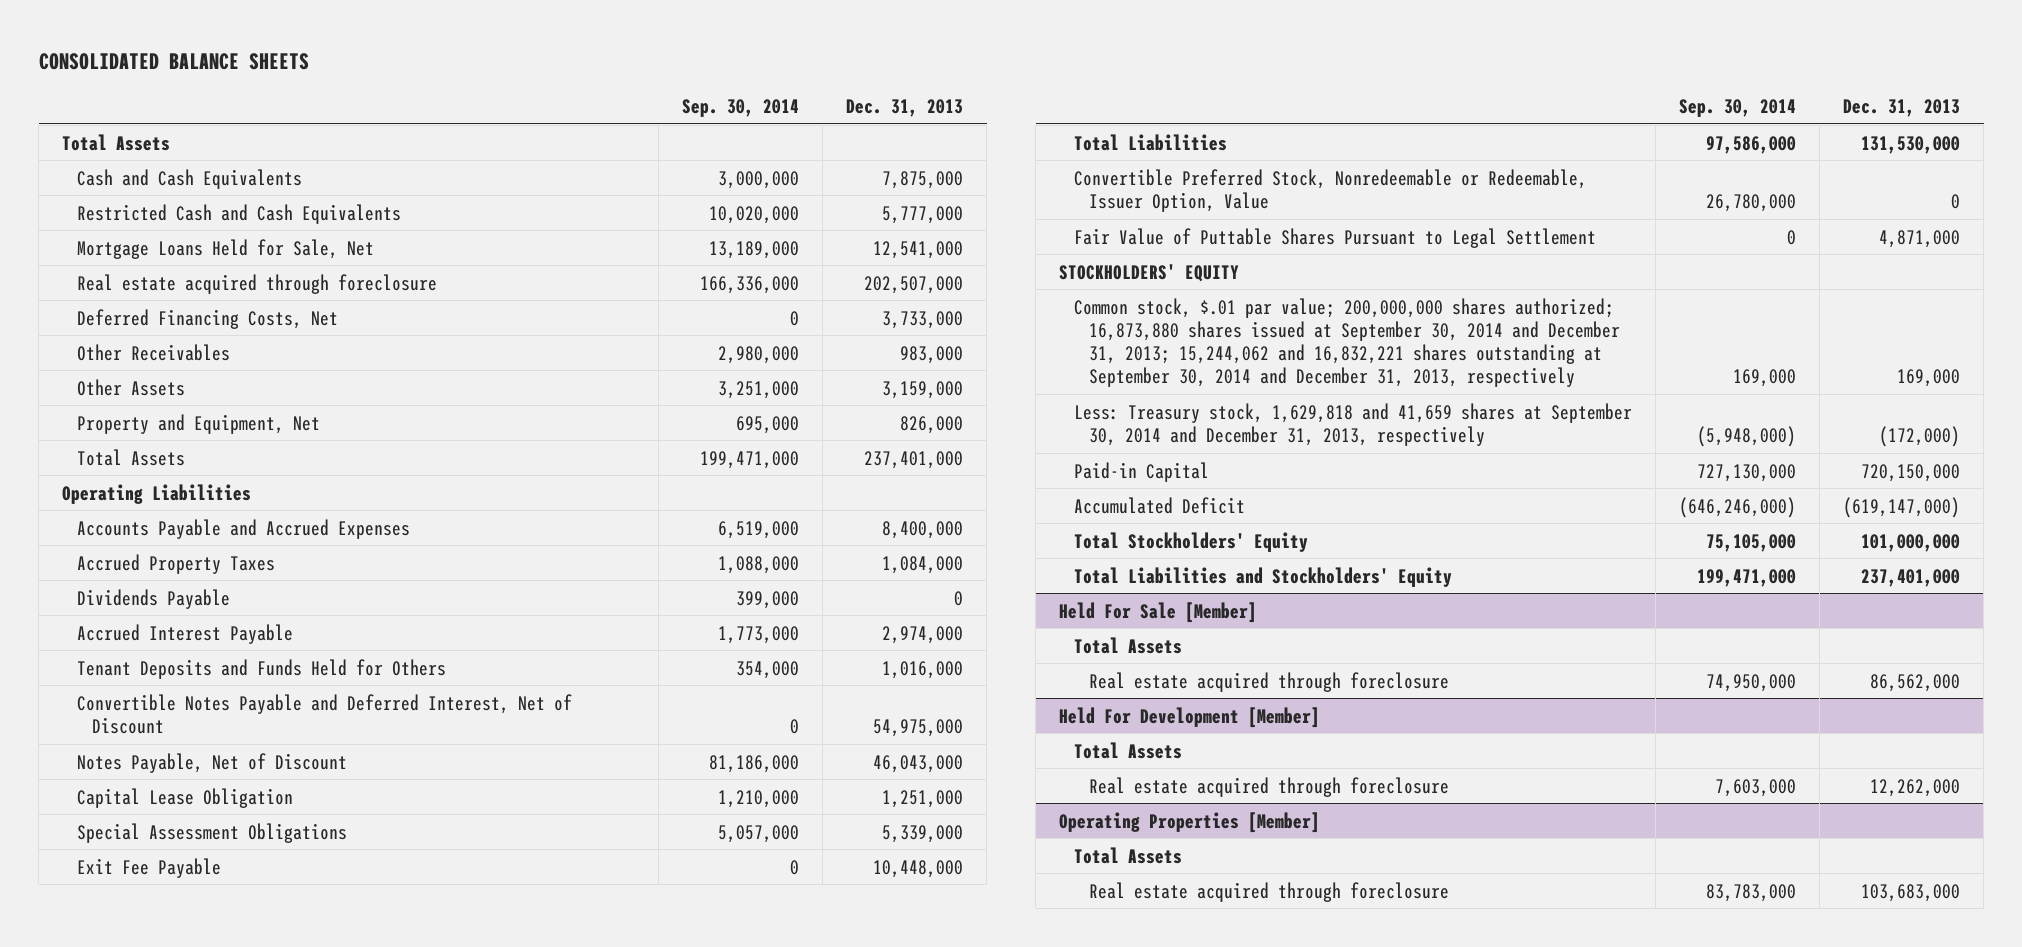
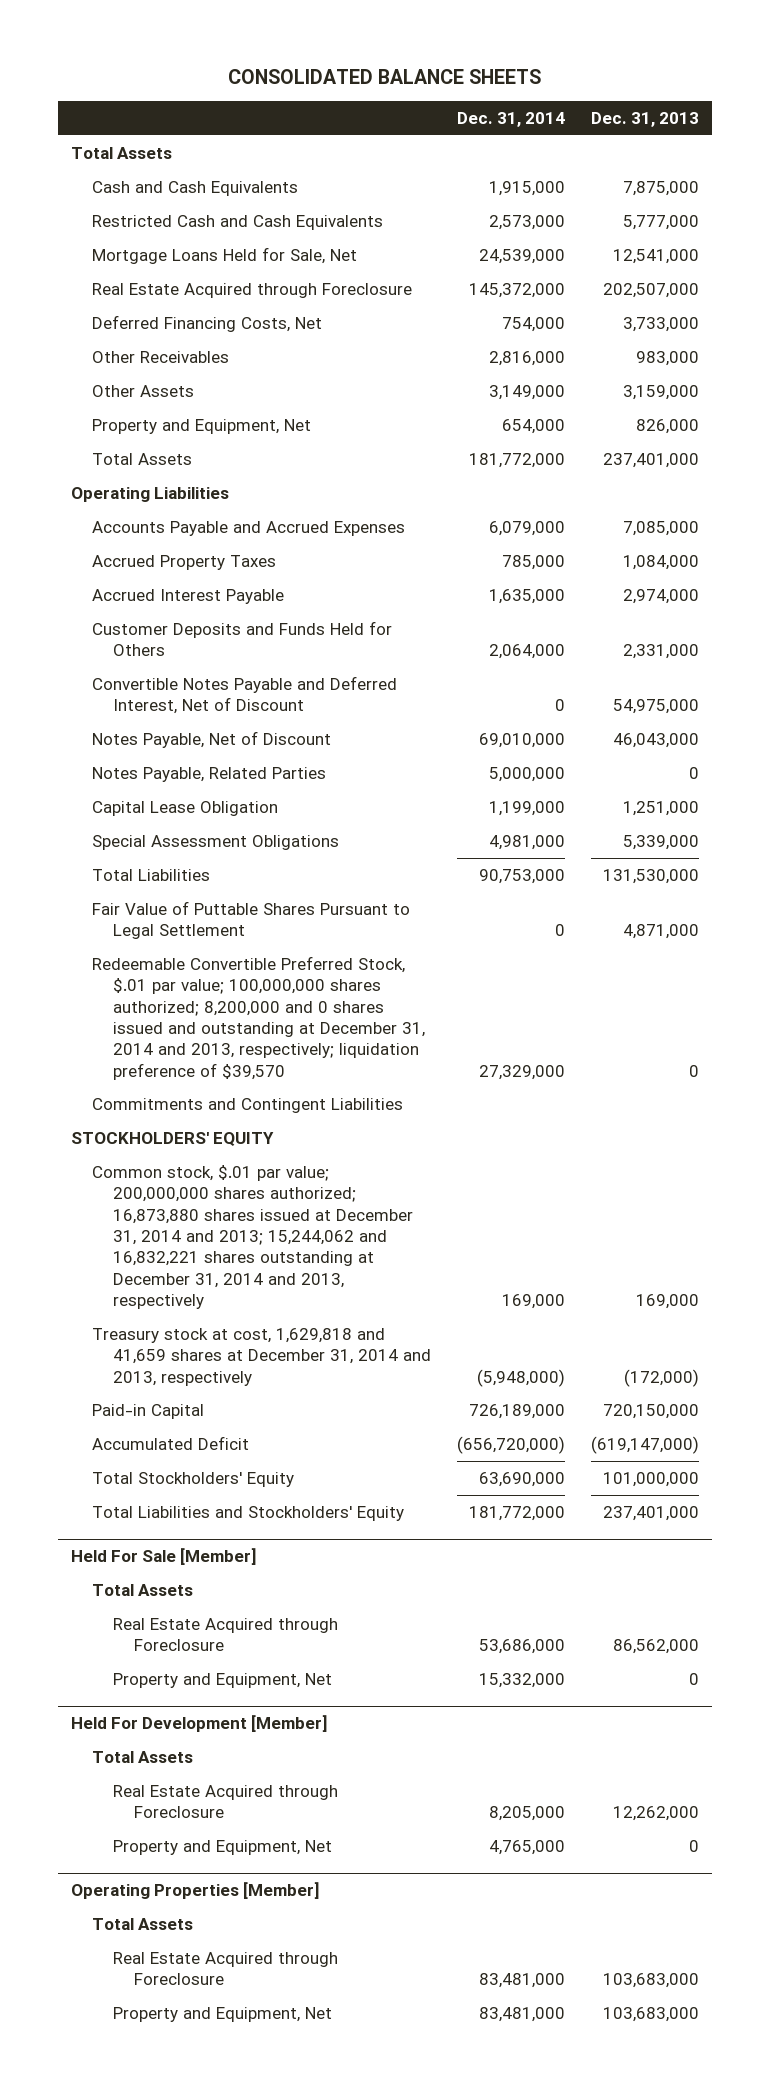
[682,99,800,118] Sep. 30, 2014 -> none
none -> [456,112,565,128] Dec. 31, 2014
[77,273,438,294] Real estate acquired through foreclosure -> [92,282,413,298] Real Estate Acquired through Foreclosure
[882,520,964,539] 8,400,000 -> [622,520,699,536] 7,085,000
[77,588,231,609] Dividends Payable -> none
[77,658,447,679] Tenant Deposits and Funds Held for Others -> [92,620,393,657] Customer Deposits and Funds Held for Others
[882,660,964,679] 1,016,000 -> [622,644,699,660] 2,331,000
none -> [92,766,327,782] Notes Payable, Related Parties
[77,857,222,878] Exit Fee Payable -> none
[1073,168,1587,212] Convertible Preferred Stock, Nonredeemable or Redeemable, Issuer Option, Value -> none
none -> [92,955,426,1080] Redeemable Convertible Preferred Stock, $.01 par value; 100,000,000 shares authorized; 8,200,000 and 0 shares issued and outstanding at December 31, 2014 and 2013, respectively; liquidation preference of $39,570
none -> [92,1097,404,1113] Commitments and Contingent Liabilities
[1073,297,1620,388] Common stock, $.01 par value; 200,000,000 shares authorized; 16,873,880 shares issued at September 30, 2014 and December 31, 2013; 15,244,062 and 16,832,221 shares outstanding at September 30, 2014 and December 31, 2013, respectively -> [92,1164,414,1309] Common stock, $.01 par value; 200,000,000 shares authorized; 16,873,880 shares issued at December 31, 2014 and 2013; 15,244,062 and 16,832,221 shares outstanding at December 31, 2014 and 2013, respectively
[1073,402,1632,446] Less: Treasury stock, 1,629,818 and 41,659 shares at September 30, 2014 and December 31, 2013, respectively -> [92,1327,432,1386] Treasury stock at cost, 1,629,818 and 41,659 shares at December 31, 2014 and 2013, respectively
[1088,671,1449,692] Real estate acquired through foreclosure -> [113,1617,339,1652] Real Estate Acquired through Foreclosure
none -> [113,1672,333,1688] Property and Equipment, Net
[1088,776,1449,797] Real estate acquired through foreclosure -> [113,1784,339,1819] Real Estate Acquired through Foreclosure
none -> [113,1839,333,1855] Property and Equipment, Net
[1088,881,1449,902] Real estate acquired through foreclosure -> [113,1951,339,1986] Real Estate Acquired through Foreclosure
none -> [113,2006,333,2022] Property and Equipment, Net

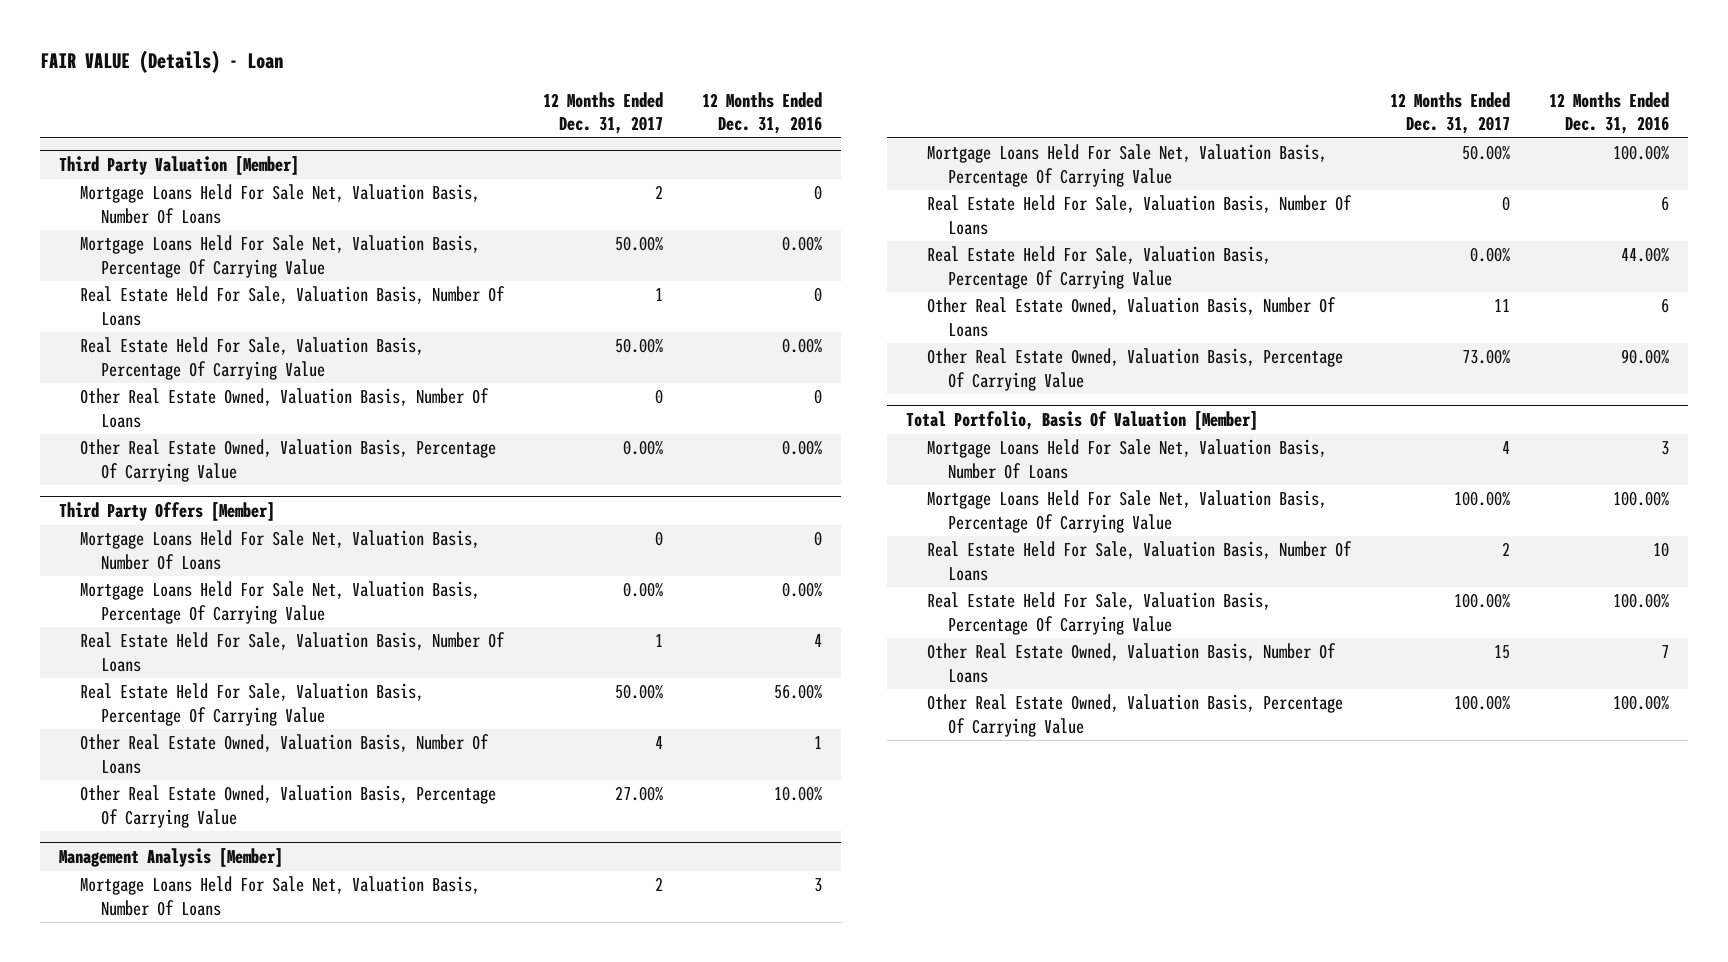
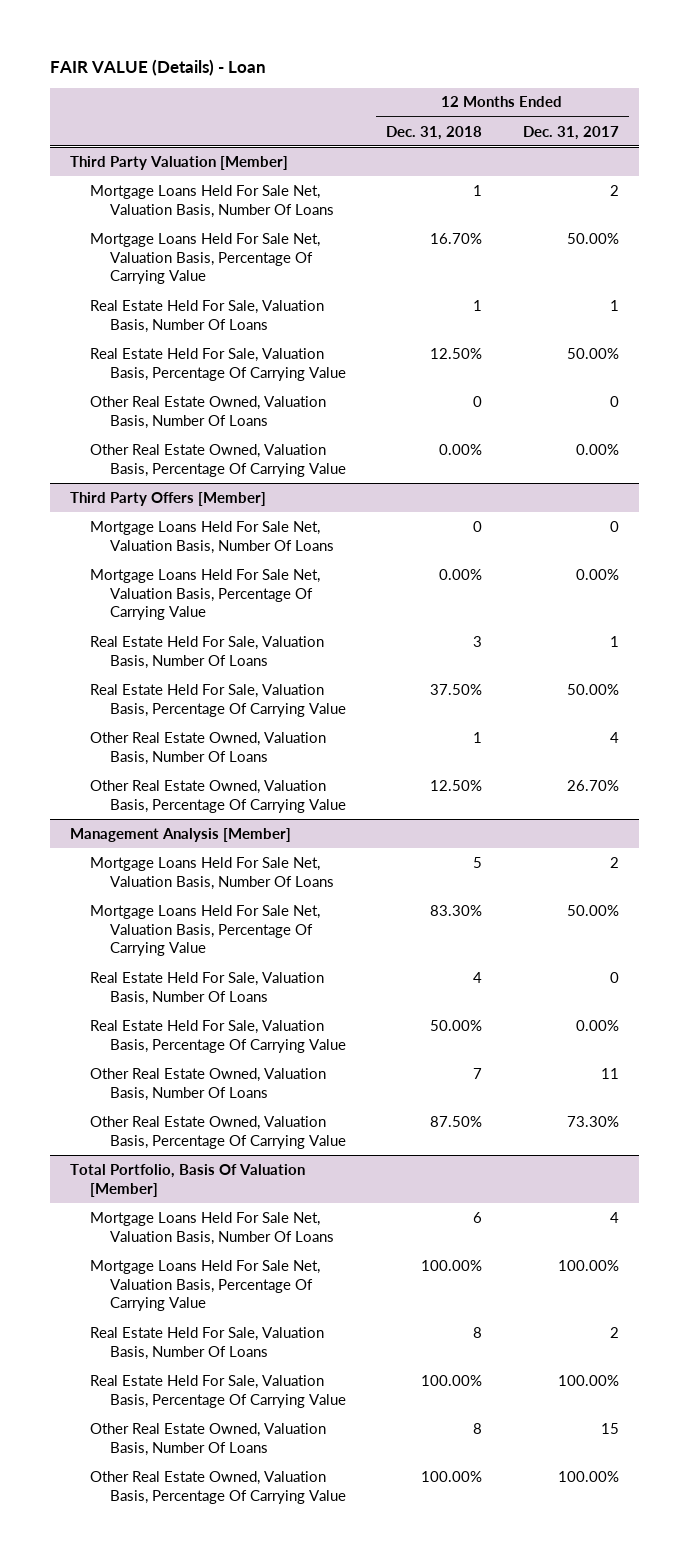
[701,91,822,135] 12 Months Ended Dec. 31, 2016 -> none
none -> [386,125,483,140] Dec. 31, 2018
[614,786,663,802] 27.00% -> [566,779,619,791] 26.70%
[1461,349,1510,365] 73.00% -> [566,1115,619,1127] 73.30%

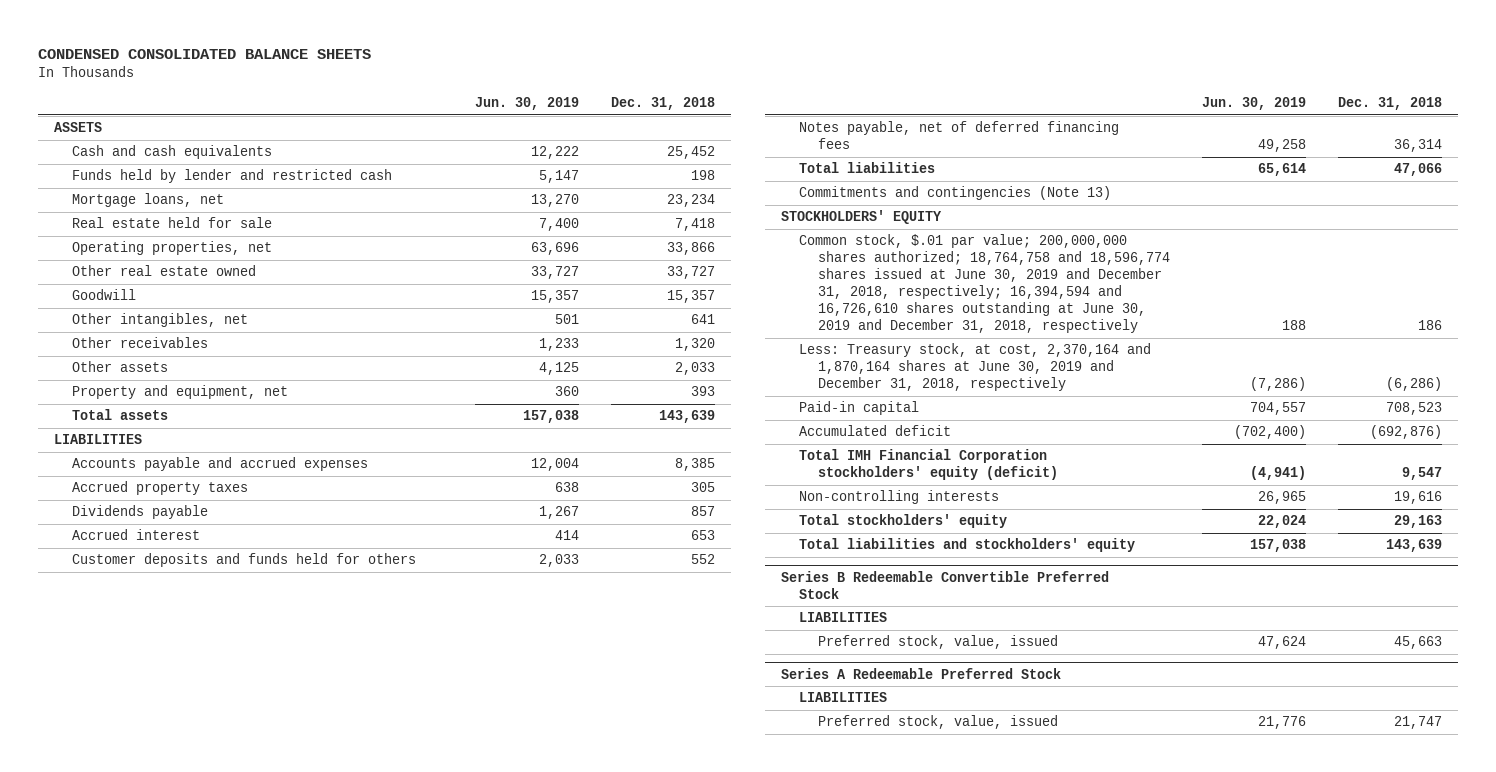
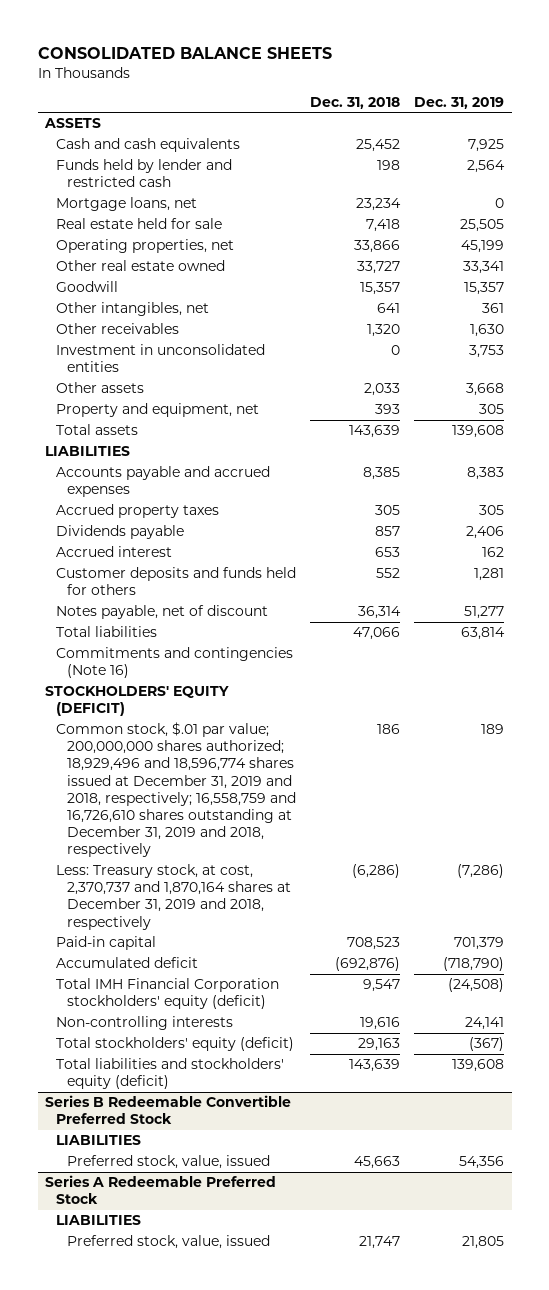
[37,48,371,59] CONDENSED CONSOLIDATED BALANCE SHEETS -> [37,47,332,60] CONSOLIDATED BALANCE SHEETS
[474,97,579,111] Jun. 30, 2019 -> none
none -> [414,96,505,109] Dec. 31, 2019
none -> [56,344,266,373] Investment in unconsolidated entities
[799,121,1120,150] Notes payable, net of deferred financing fees -> [56,605,269,620] Notes payable, net of discount
[799,186,1112,201] Commitments and contingencies (Note 13) -> [56,647,294,679] Commitments and contingencies (Note 16)
[780,210,942,225] STOCKHOLDERS' EQUITY -> [44,686,229,717] STOCKHOLDERS' EQUITY (DEFICIT)
[799,234,1171,334] Common stock, $.01 par value; 200,000,000 shares authorized; 18,764,758 and 18,596,774 shares issued at June 30, 2019 and December 31, 2018, respectively; 16,394,594 and 16,726,610 shares outstanding at June 30, 2019 and December 31, 2018, respectively -> [56,722,297,858] Common stock, $.01 par value; 200,000,000 shares authorized; 18,929,496 and 18,596,774 shares issued at December 31, 2019 and 2018, respectively; 16,558,759 and 16,726,610 shares outstanding at December 31, 2019 and 2018, respectively
[799,343,1152,392] Less: Treasury stock, at cost, 2,370,164 and 1,870,164 shares at June 30, 2019 and December 31, 2018, respectively -> [56,864,292,930] Less: Treasury stock, at cost, 2,370,737 and 1,870,164 shares at December 31, 2019 and 2018, respectively
[799,514,1008,529] Total stockholders' equity -> [56,1037,295,1052] Total stockholders' equity (deficit)
[799,538,1136,553] Total liabilities and stockholders' equity -> [56,1058,285,1090] Total liabilities and stockholders' equity (deficit)

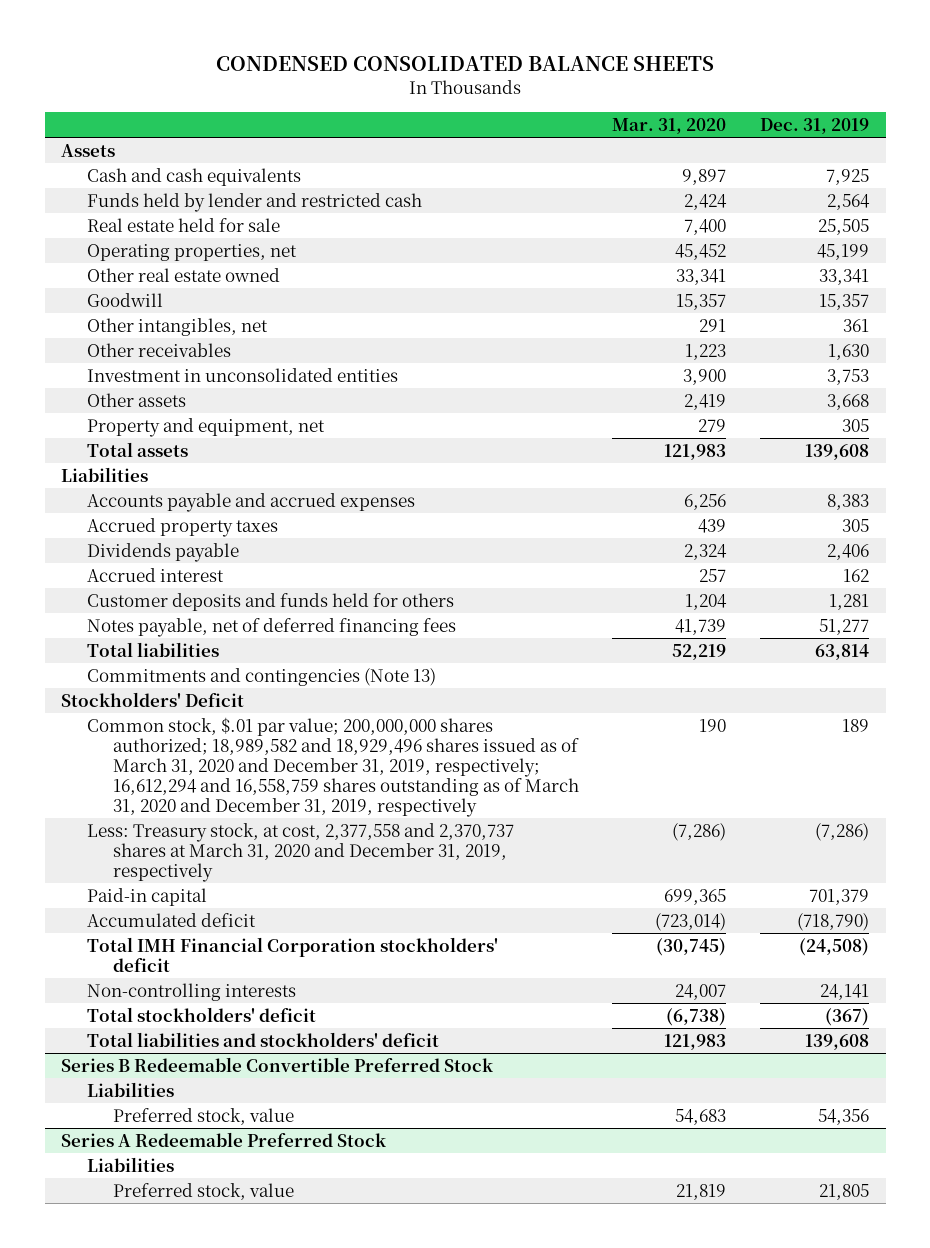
[37,47,332,60] CONSOLIDATED BALANCE SHEETS -> [216,56,715,72] CONDENSED CONSOLIDATED BALANCE SHEETS
[310,96,401,109] Dec. 31, 2018 -> none
none -> [612,117,727,134] Mar. 31, 2020
[43,118,101,129] ASSETS -> [61,144,116,158] Assets
[56,197,198,212] Mortgage loans, net -> none
[44,446,130,457] LIABILITIES -> [61,467,149,483] Liabilities
[56,605,269,620] Notes payable, net of discount -> [86,618,456,638] Notes payable, net of deferred financing fees
[56,647,294,679] Commitments and contingencies (Note 16) -> [86,668,436,687] Commitments and contingencies (Note 13)
[44,686,229,717] STOCKHOLDERS' EQUITY (DEFICIT) -> [61,692,245,708] Stockholders' Deficit
[56,722,297,858] Common stock, $.01 par value; 200,000,000 shares authorized; 18,929,496 and 18,596,774 shares issued at December 31, 2019 and 2018, respectively; 16,558,759 and 16,726,610 shares outstanding at December 31, 2019 and 2018, respectively -> [86,717,579,817] Common stock, $.01 par value; 200,000,000 shares authorized; 18,989,582 and 18,929,496 shares issued as of March 31, 2020 and December 31, 2019, respectively; 16,612,294 and 16,558,759 shares outstanding as of March 31, 2020 and December 31, 2019, respectively
[56,864,292,930] Less: Treasury stock, at cost, 2,370,737 and 1,870,164 shares at December 31, 2019 and 2018, respectively -> [86,823,514,882] Less: Treasury stock, at cost, 2,377,558 and 2,370,737 shares at March 31, 2020 and December 31, 2019, respectively
[56,978,280,1010] Total IMH Financial Corporation stockholders' equity (deficit) -> [86,937,498,972] Total IMH Financial Corporation stockholders' deficit
[56,1037,295,1052] Total stockholders' equity (deficit) -> [86,1007,316,1023] Total stockholders' deficit
[56,1058,285,1090] Total liabilities and stockholders' equity (deficit) -> [86,1032,439,1048] Total liabilities and stockholders' deficit
[56,1135,142,1146] LIABILITIES -> [86,1082,174,1098] Liabilities
[67,1155,271,1170] Preferred stock, value, issued -> [112,1108,294,1126] Preferred stock, value
[56,1215,142,1226] LIABILITIES -> [86,1157,174,1173] Liabilities
[67,1235,271,1250] Preferred stock, value, issued -> [112,1183,294,1201] Preferred stock, value

